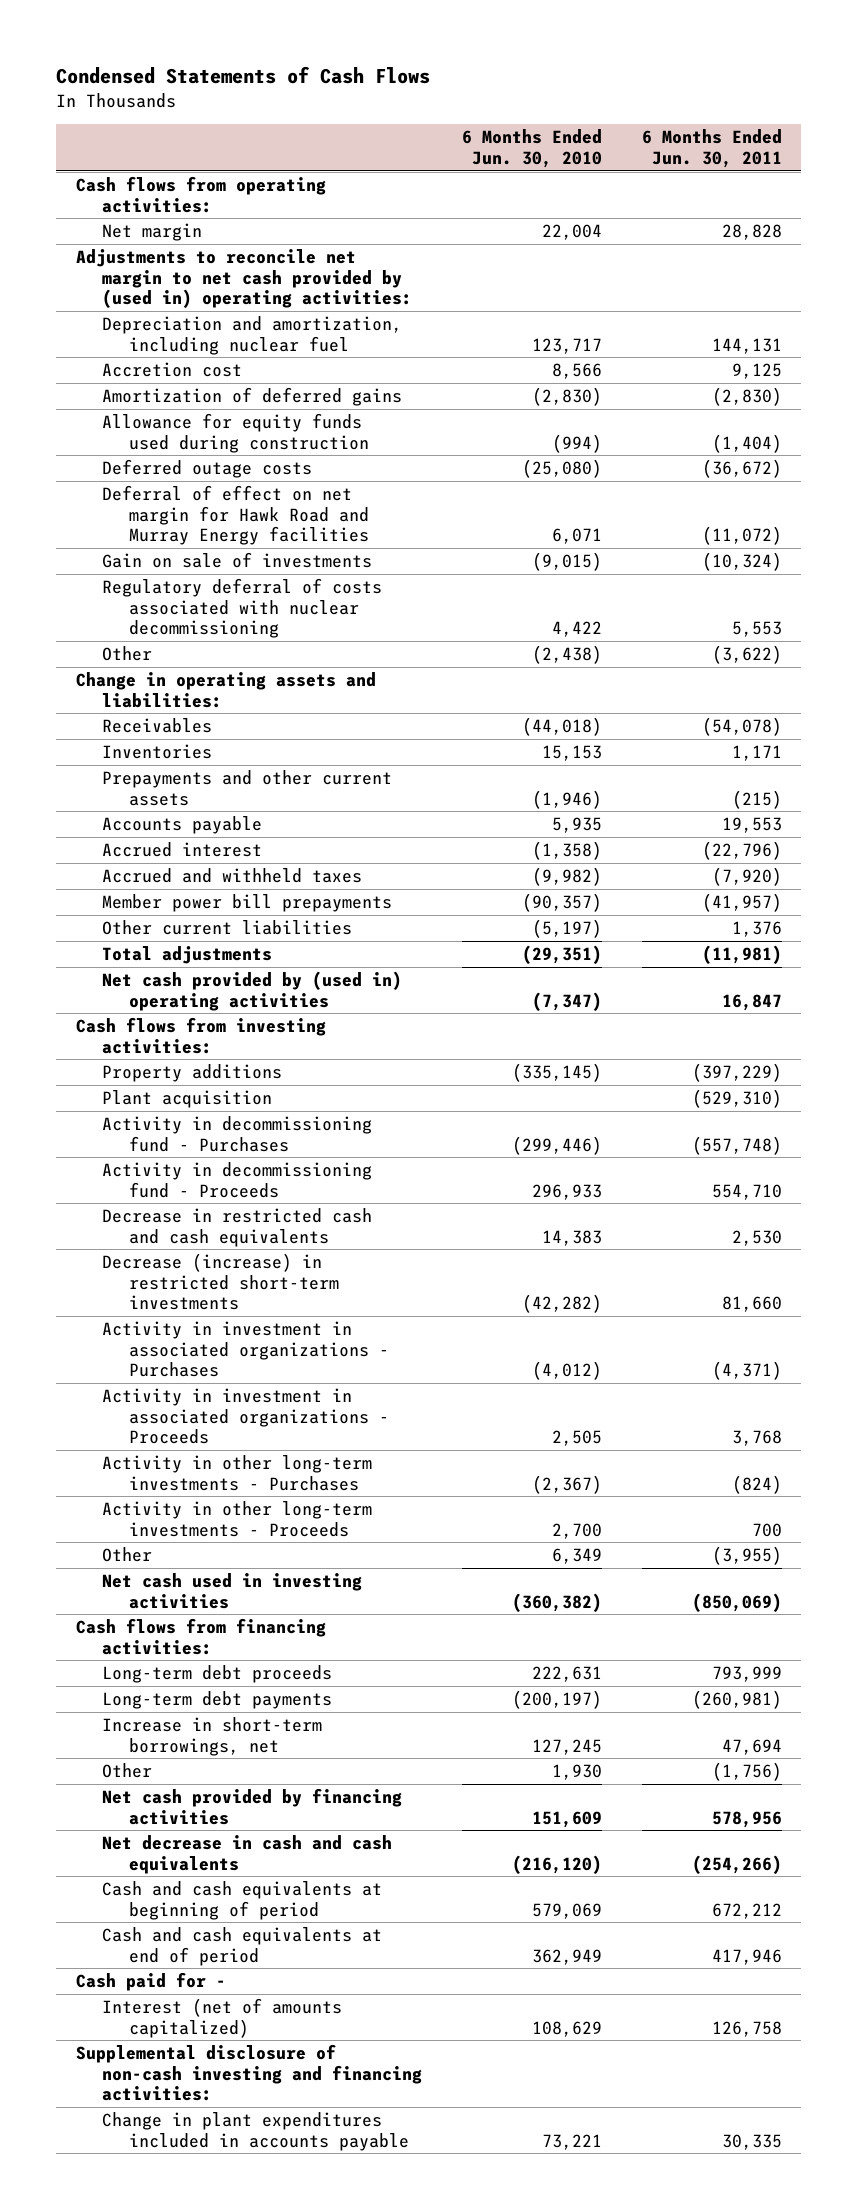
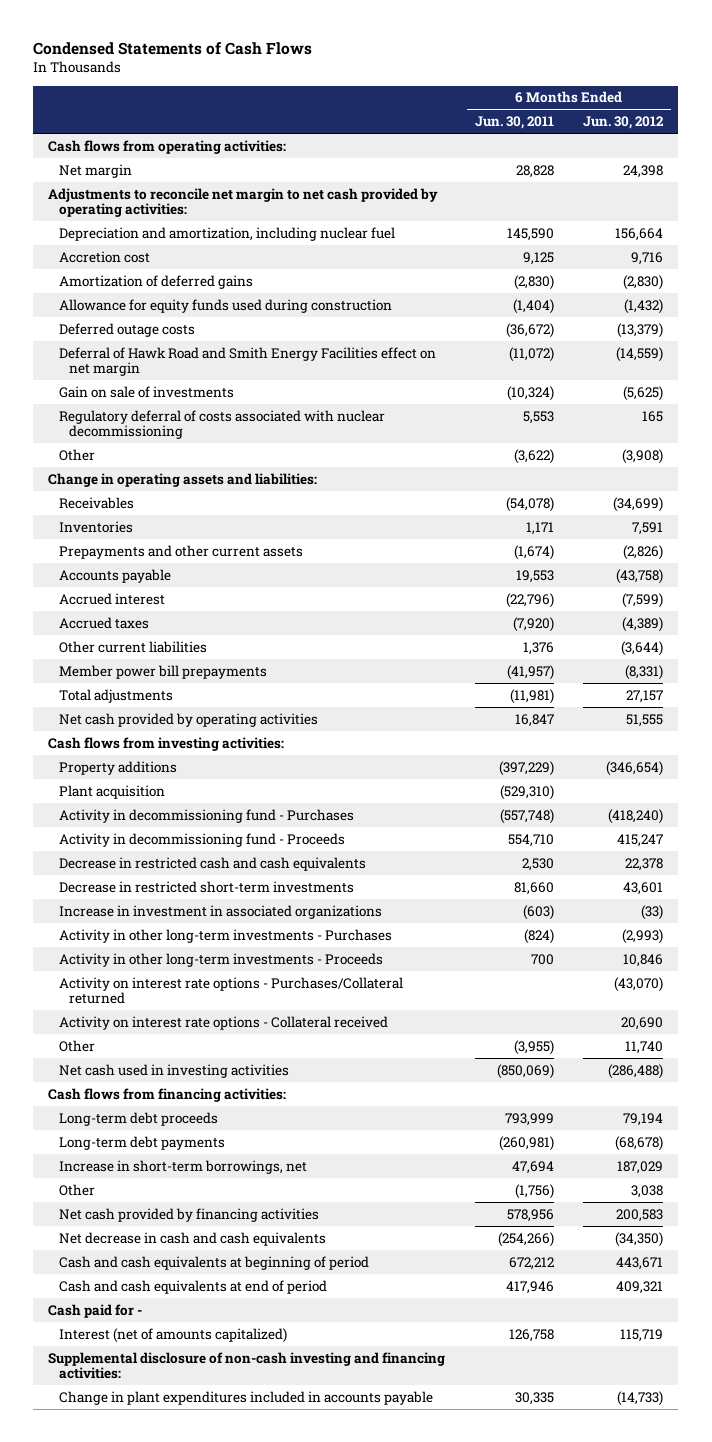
[461,129,602,168] 6 Months Ended Jun. 30, 2010 -> none
none -> [583,116,665,130] Jun. 30, 2012
[75,249,413,309] Adjustments to reconcile net margin to net cash provided by (used in) operating activities: -> [48,187,439,218] Adjustments to reconcile net margin to net cash provided by operating activities:
[711,337,782,354] 144,131 -> [506,227,554,241] 145,590
[102,485,369,546] Deferral of effect on net margin for Hawk Road and Murray Energy facilities -> [58,346,436,377] Deferral of Hawk Road and Smith Energy Facilities effect on net margin
[731,789,782,809] (215) -> [513,544,554,560] (1,674)
[102,868,363,884] Accrued and withheld taxes -> [58,616,149,629] Accrued taxes
[102,894,393,913] Member power bill prepayments -> [58,664,267,679] Member power bill prepayments
[102,971,403,1011] Net cash provided by (used in) operating activities -> [58,712,318,727] Net cash provided by operating activities
[102,1388,389,1445] Activity in investment in associated organizations - Proceeds -> none
[102,1253,339,1311] Decrease (increase) in restricted short-term investments -> [58,880,354,893] Decrease in restricted short-term investments
[102,1321,389,1378] Activity in investment in associated organizations - Purchases -> [58,904,382,919] Increase in investment in associated organizations
[711,1361,782,1381] (4,371) -> [522,904,554,920] (603)
none -> [58,976,403,1005] Activity on interest rate options - Purchases/Collateral returned
none -> [58,1015,388,1030] Activity on interest rate options - Collateral received

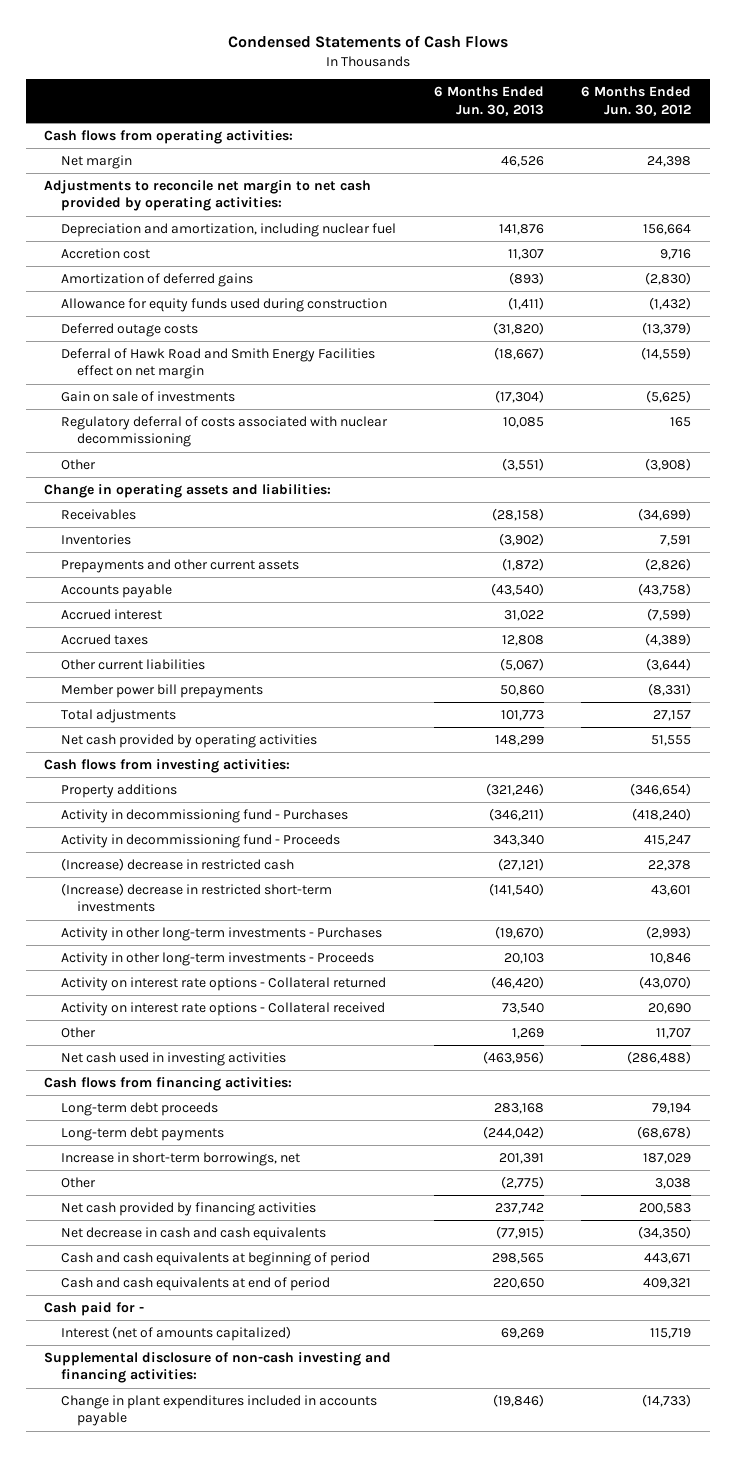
[474,116,554,130] Jun. 30, 2011 -> none
none -> [433,86,544,116] 6 Months Ended Jun. 30, 2013
[58,784,165,799] Plant acquisition -> none
[58,904,382,919] Increase in investment in associated organizations -> none
[58,856,366,871] Decrease in restricted cash and cash equivalents -> [60,857,294,871] (Increase) decrease in restricted cash
[58,880,354,893] Decrease in restricted short-term investments -> [60,882,332,913] (Increase) decrease in restricted short-term investments
[58,976,403,1005] Activity on interest rate options - Purchases/Collateral returned -> [60,976,386,991] Activity on interest rate options - Collateral returned
[625,1040,664,1054] 11,740 -> [656,1027,692,1039] 11,707

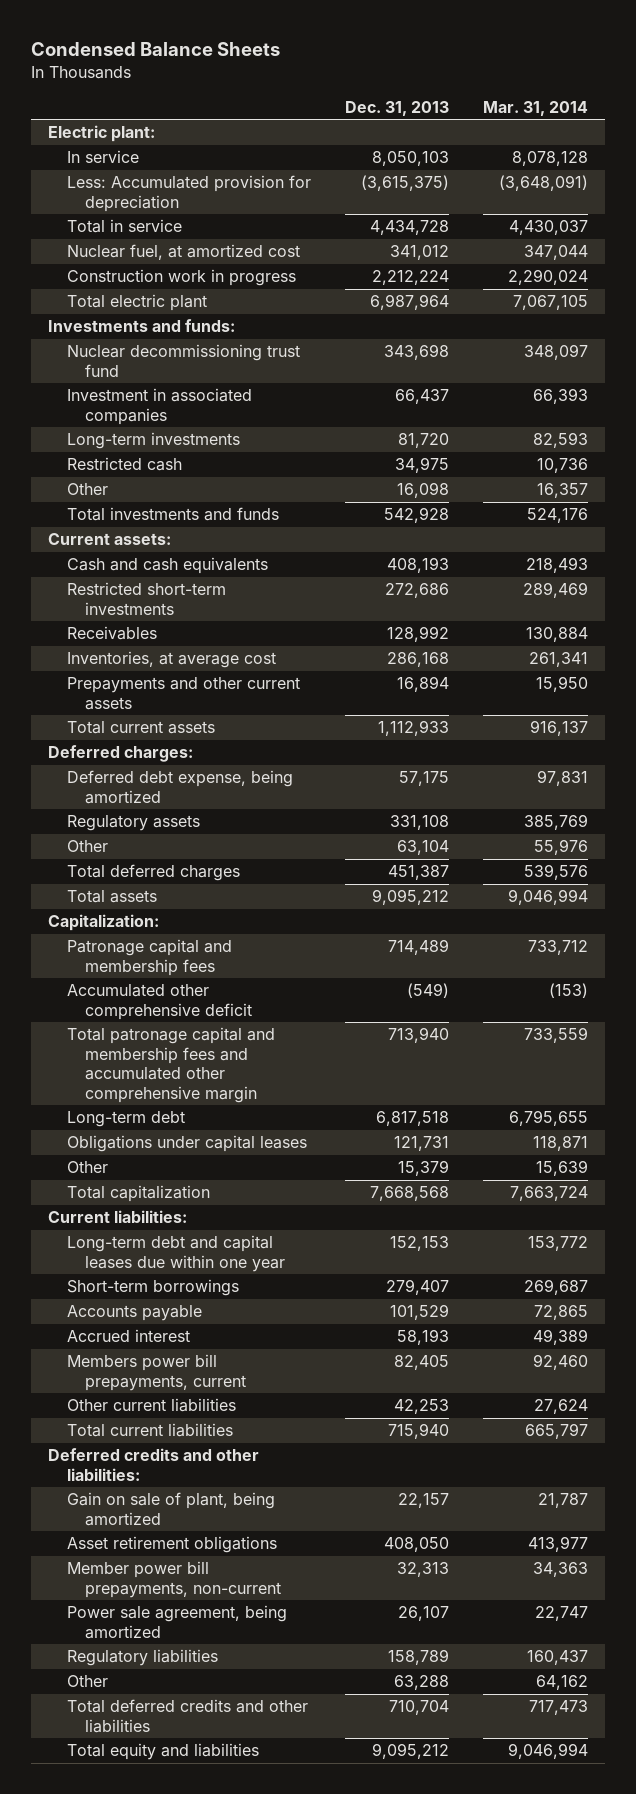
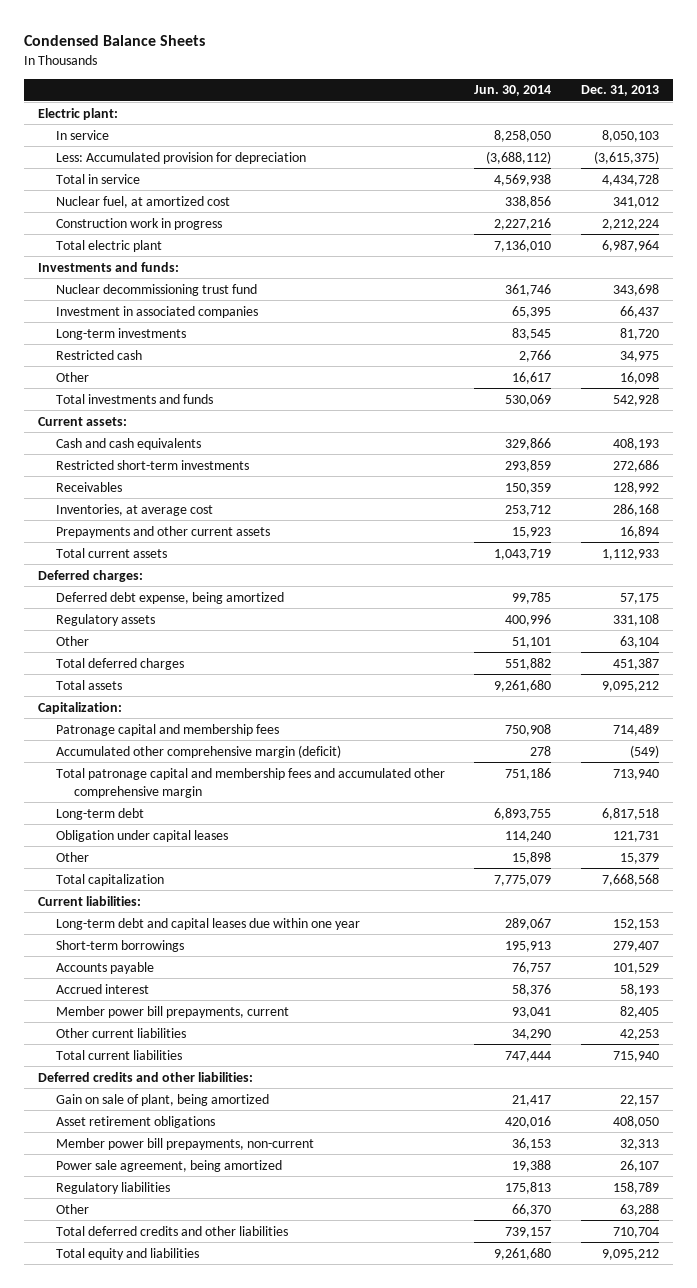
[482,100,588,116] Mar. 31, 2014 -> none
none -> [474,85,552,97] Jun. 30, 2014
[66,984,253,1020] Accumulated other comprehensive deficit -> [55,744,341,758] Accumulated other comprehensive margin (deficit)
[66,1135,307,1153] Obligations under capital leases -> [55,829,228,842] Obligation under capital leases
[66,1354,247,1391] Members power bill prepayments, current -> [55,1005,289,1018] Member power bill prepayments, current

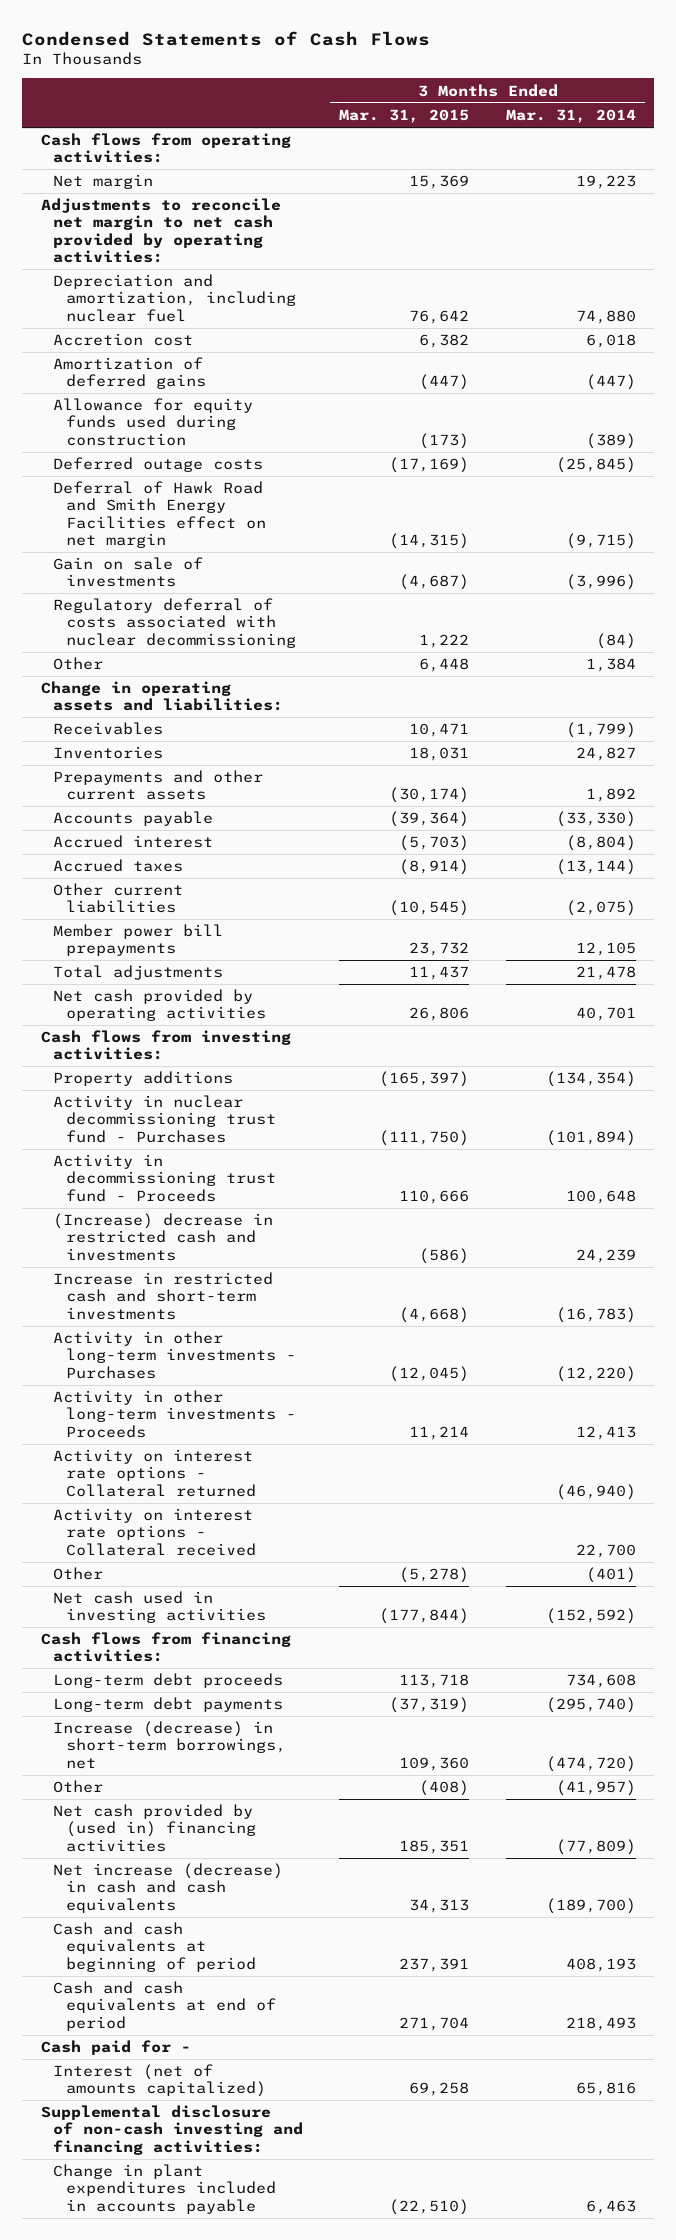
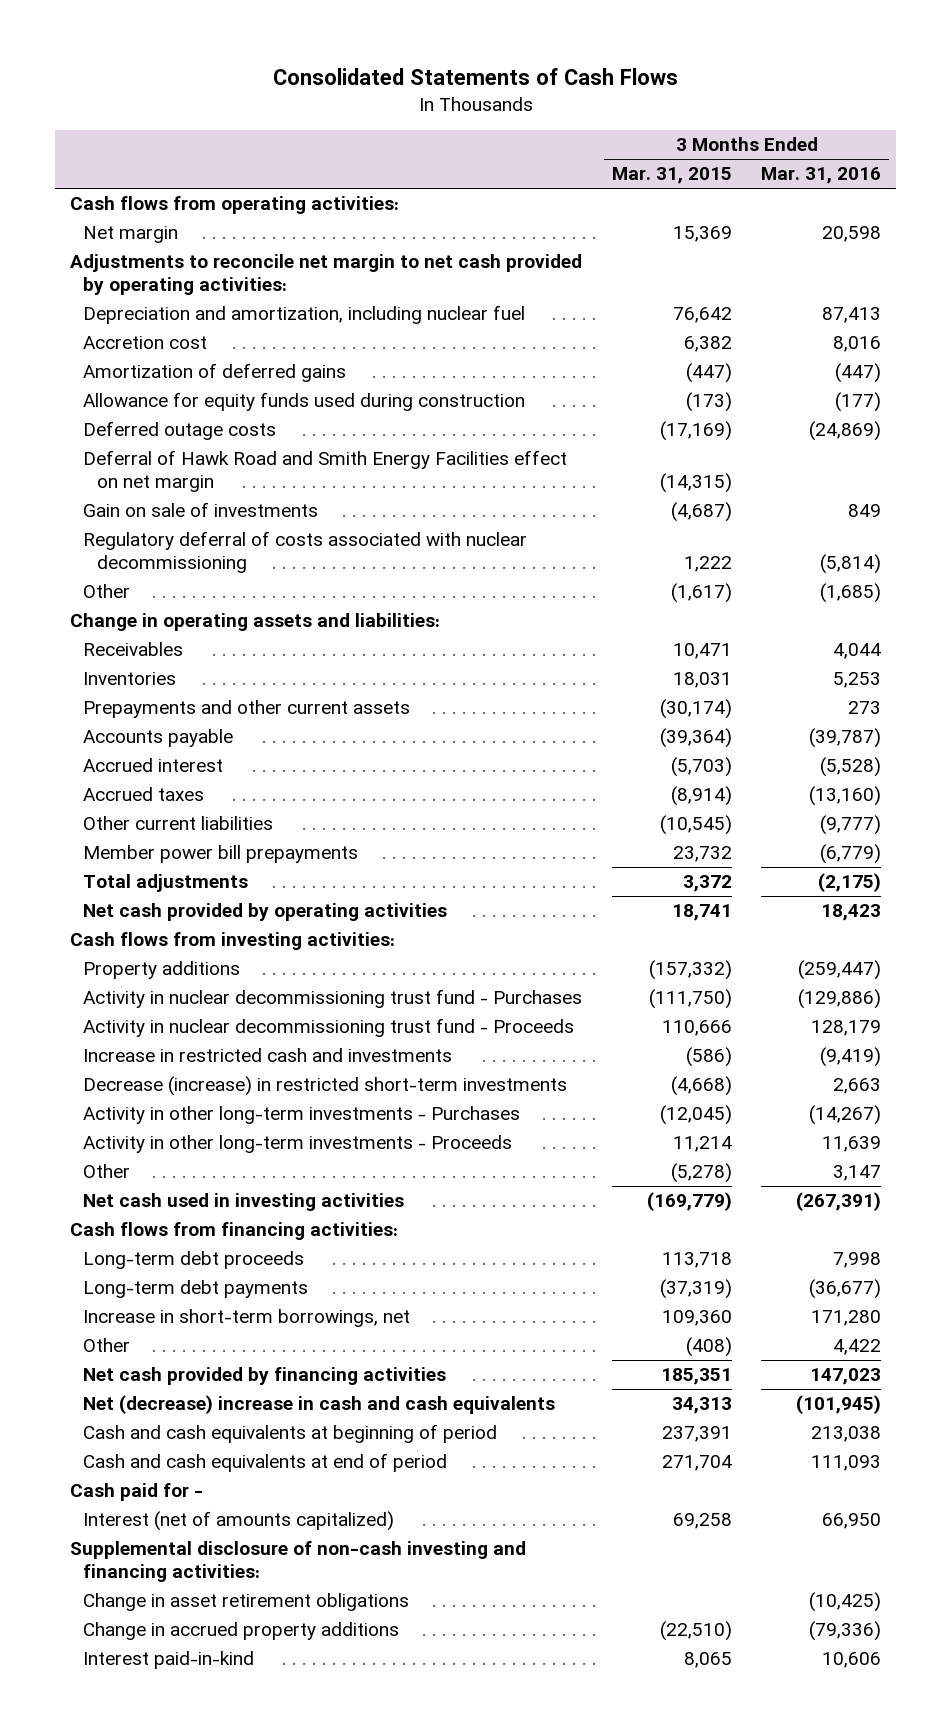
[22,30,431,46] Condensed Statements of Cash Flows -> [272,67,678,85] Consolidated Statements of Cash Flows
[505,108,636,123] Mar. 31, 2014 -> none
none -> [761,167,882,185] Mar. 31, 2016
[419,658,470,673] 6,448 -> [670,583,732,604] (1,617)
[409,966,470,981] 11,437 -> [682,875,732,893] 3,372
[409,1007,470,1022] 26,806 -> [671,904,732,922] 18,741
[379,1071,470,1088] (165,397) -> [648,960,732,981] (157,332)
[53,1154,276,1202] Activity in decommissioning trust fund - Proceeds -> [83,1018,575,1038] Activity in nuclear decommissioning trust fund - Proceeds
[53,1213,274,1261] (Increase) decrease in restricted cash and investments -> [83,1048,453,1063] Increase in restricted cash and investments
[53,1272,274,1320] Increase in restricted cash and short-term investments -> [83,1076,568,1097] Decrease (increase) in restricted short-term investments
[53,1449,256,1497] Activity on interest rate options - Collateral returned -> none
[53,1508,256,1556] Activity on interest rate options - Collateral received -> none
[379,1608,470,1625] (177,844) -> [646,1192,732,1212] (169,779)
[53,1721,286,1769] Increase (decrease) in short-term borrowings, net -> [83,1309,411,1328] Increase in short-term borrowings, net
[53,1804,256,1852] Net cash provided by (used in) financing activities -> [83,1367,447,1386] Net cash provided by financing activities
[53,1863,284,1913] Net increase (decrease) in cash and cash equivalents -> [83,1395,556,1415] Net (decrease) increase in cash and cash equivalents
none -> [83,1593,410,1612] Change in asset retirement obligations
[53,2164,276,2214] Change in plant expenditures included in accounts payable -> [83,1622,400,1641] Change in accrued property additions
none -> [83,1651,255,1670] Interest paid-in-kind

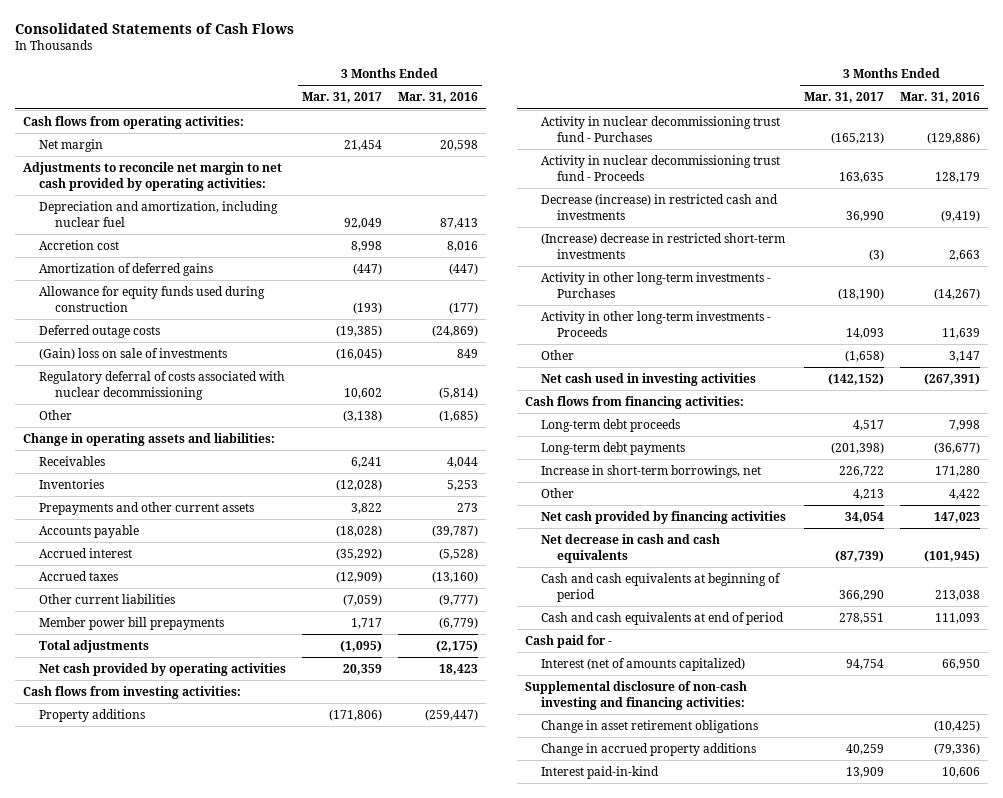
[611,167,732,185] Mar. 31, 2015 -> none
none -> [302,92,383,104] Mar. 31, 2017
[83,450,568,492] Deferral of Hawk Road and Smith Energy Facilities effect on net margin -> none
[83,502,319,518] Gain on sale of investments -> [38,347,227,360] (Gain) loss on sale of investments
[83,1048,453,1063] Increase in restricted cash and investments -> [541,193,779,220] Decrease (increase) in restricted cash and investments
[83,1076,568,1097] Decrease (increase) in restricted short-term investments -> [541,232,786,259] (Increase) decrease in restricted short-term investments
[83,1395,556,1415] Net (decrease) increase in cash and cash equivalents -> [541,533,721,563] Net decrease in cash and cash equivalents

